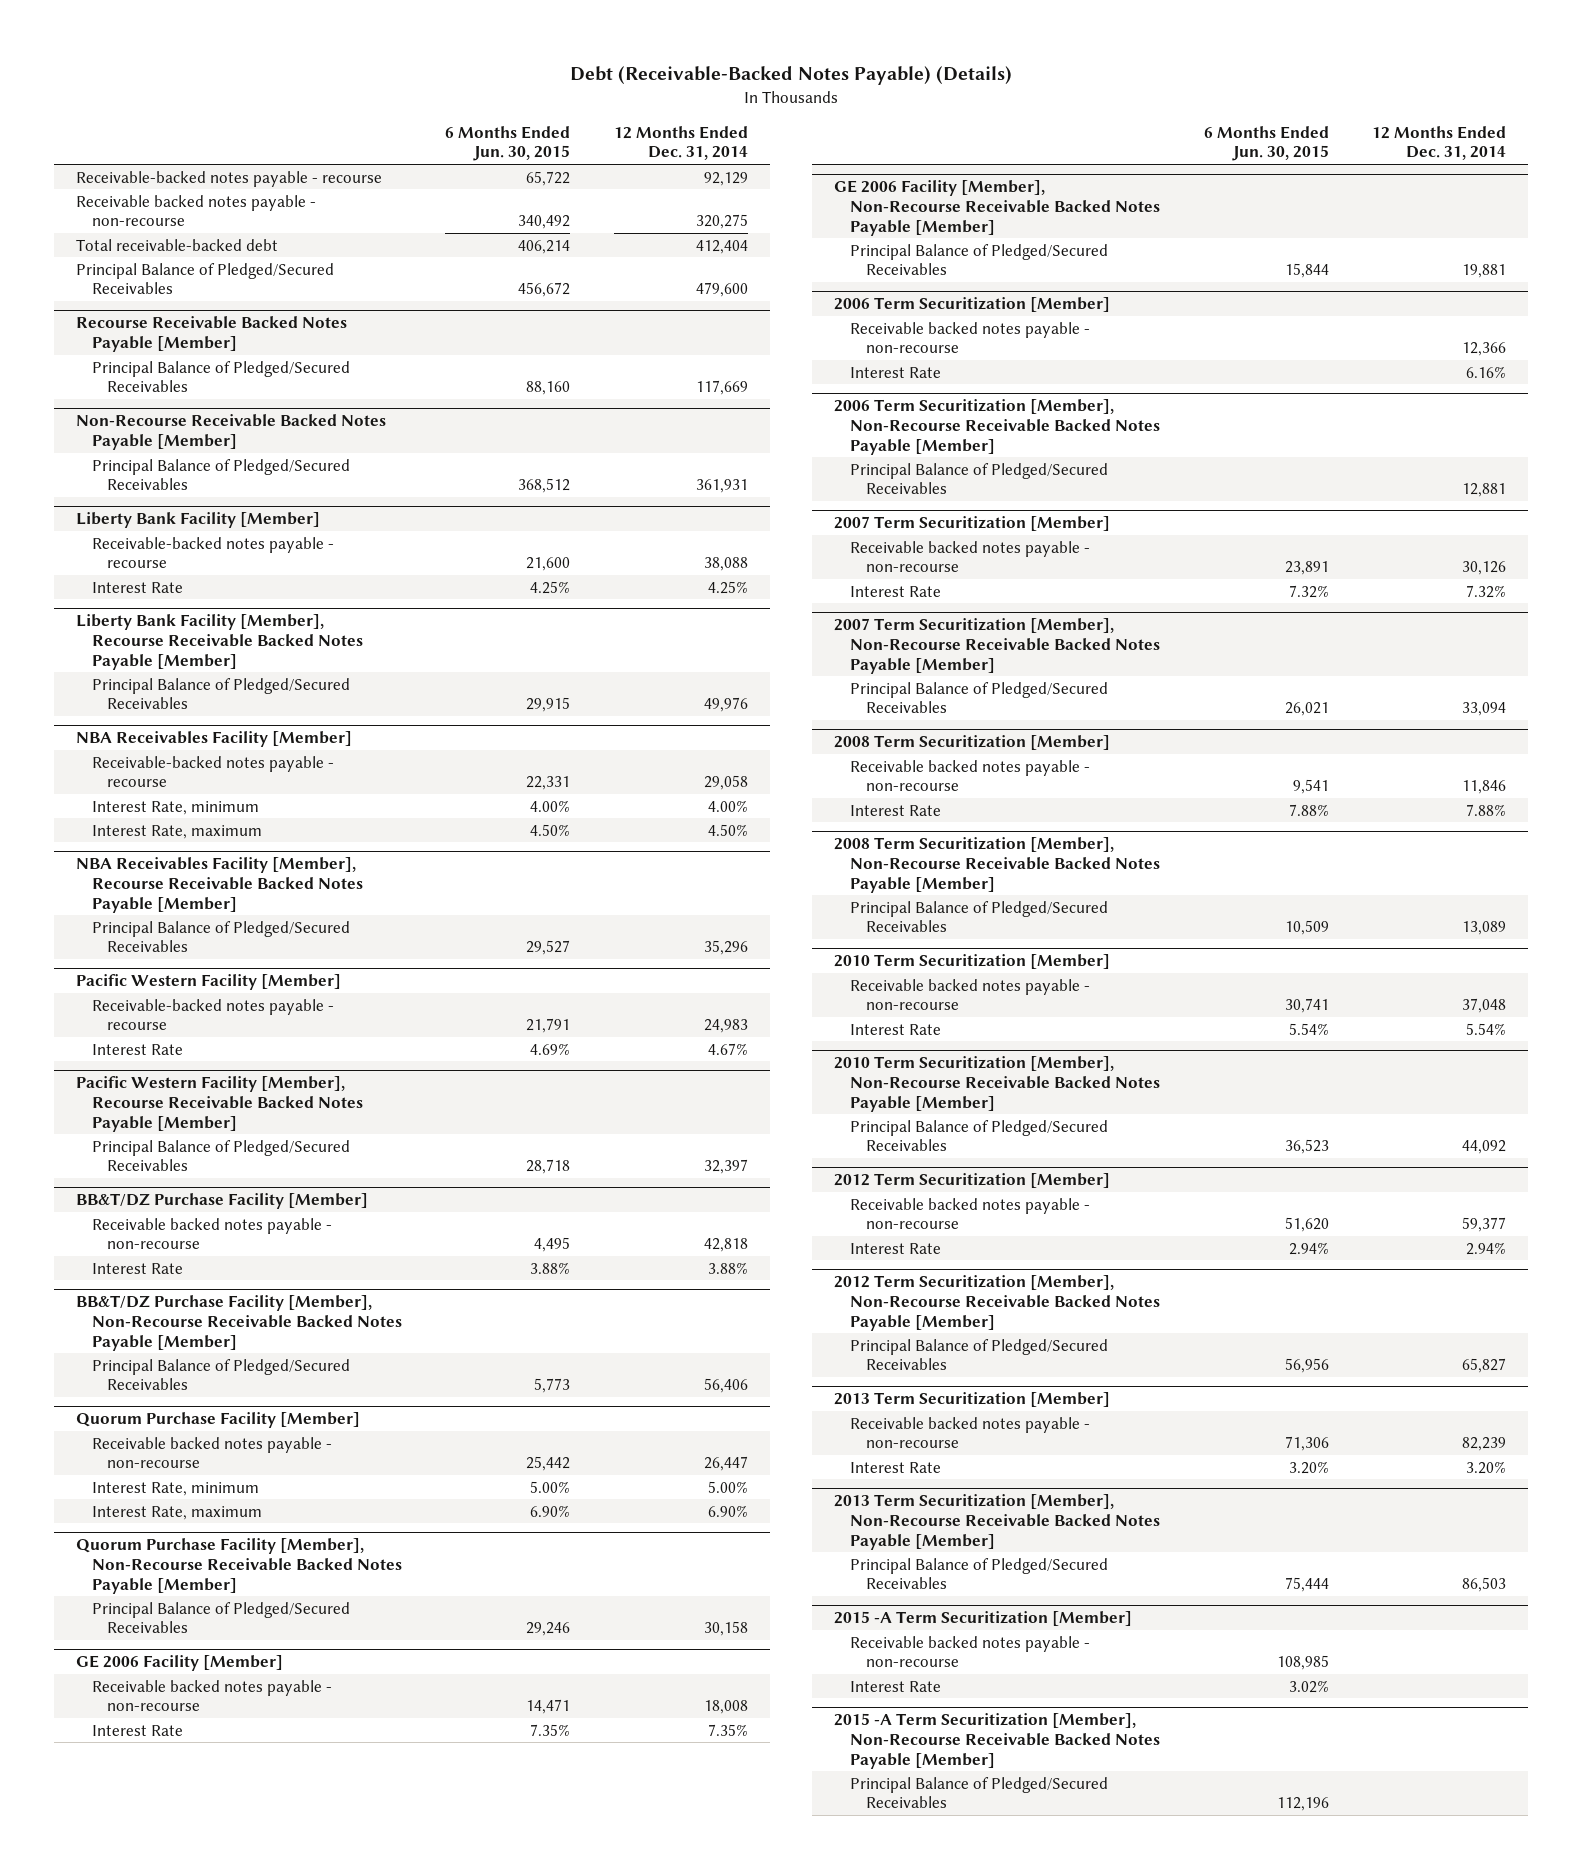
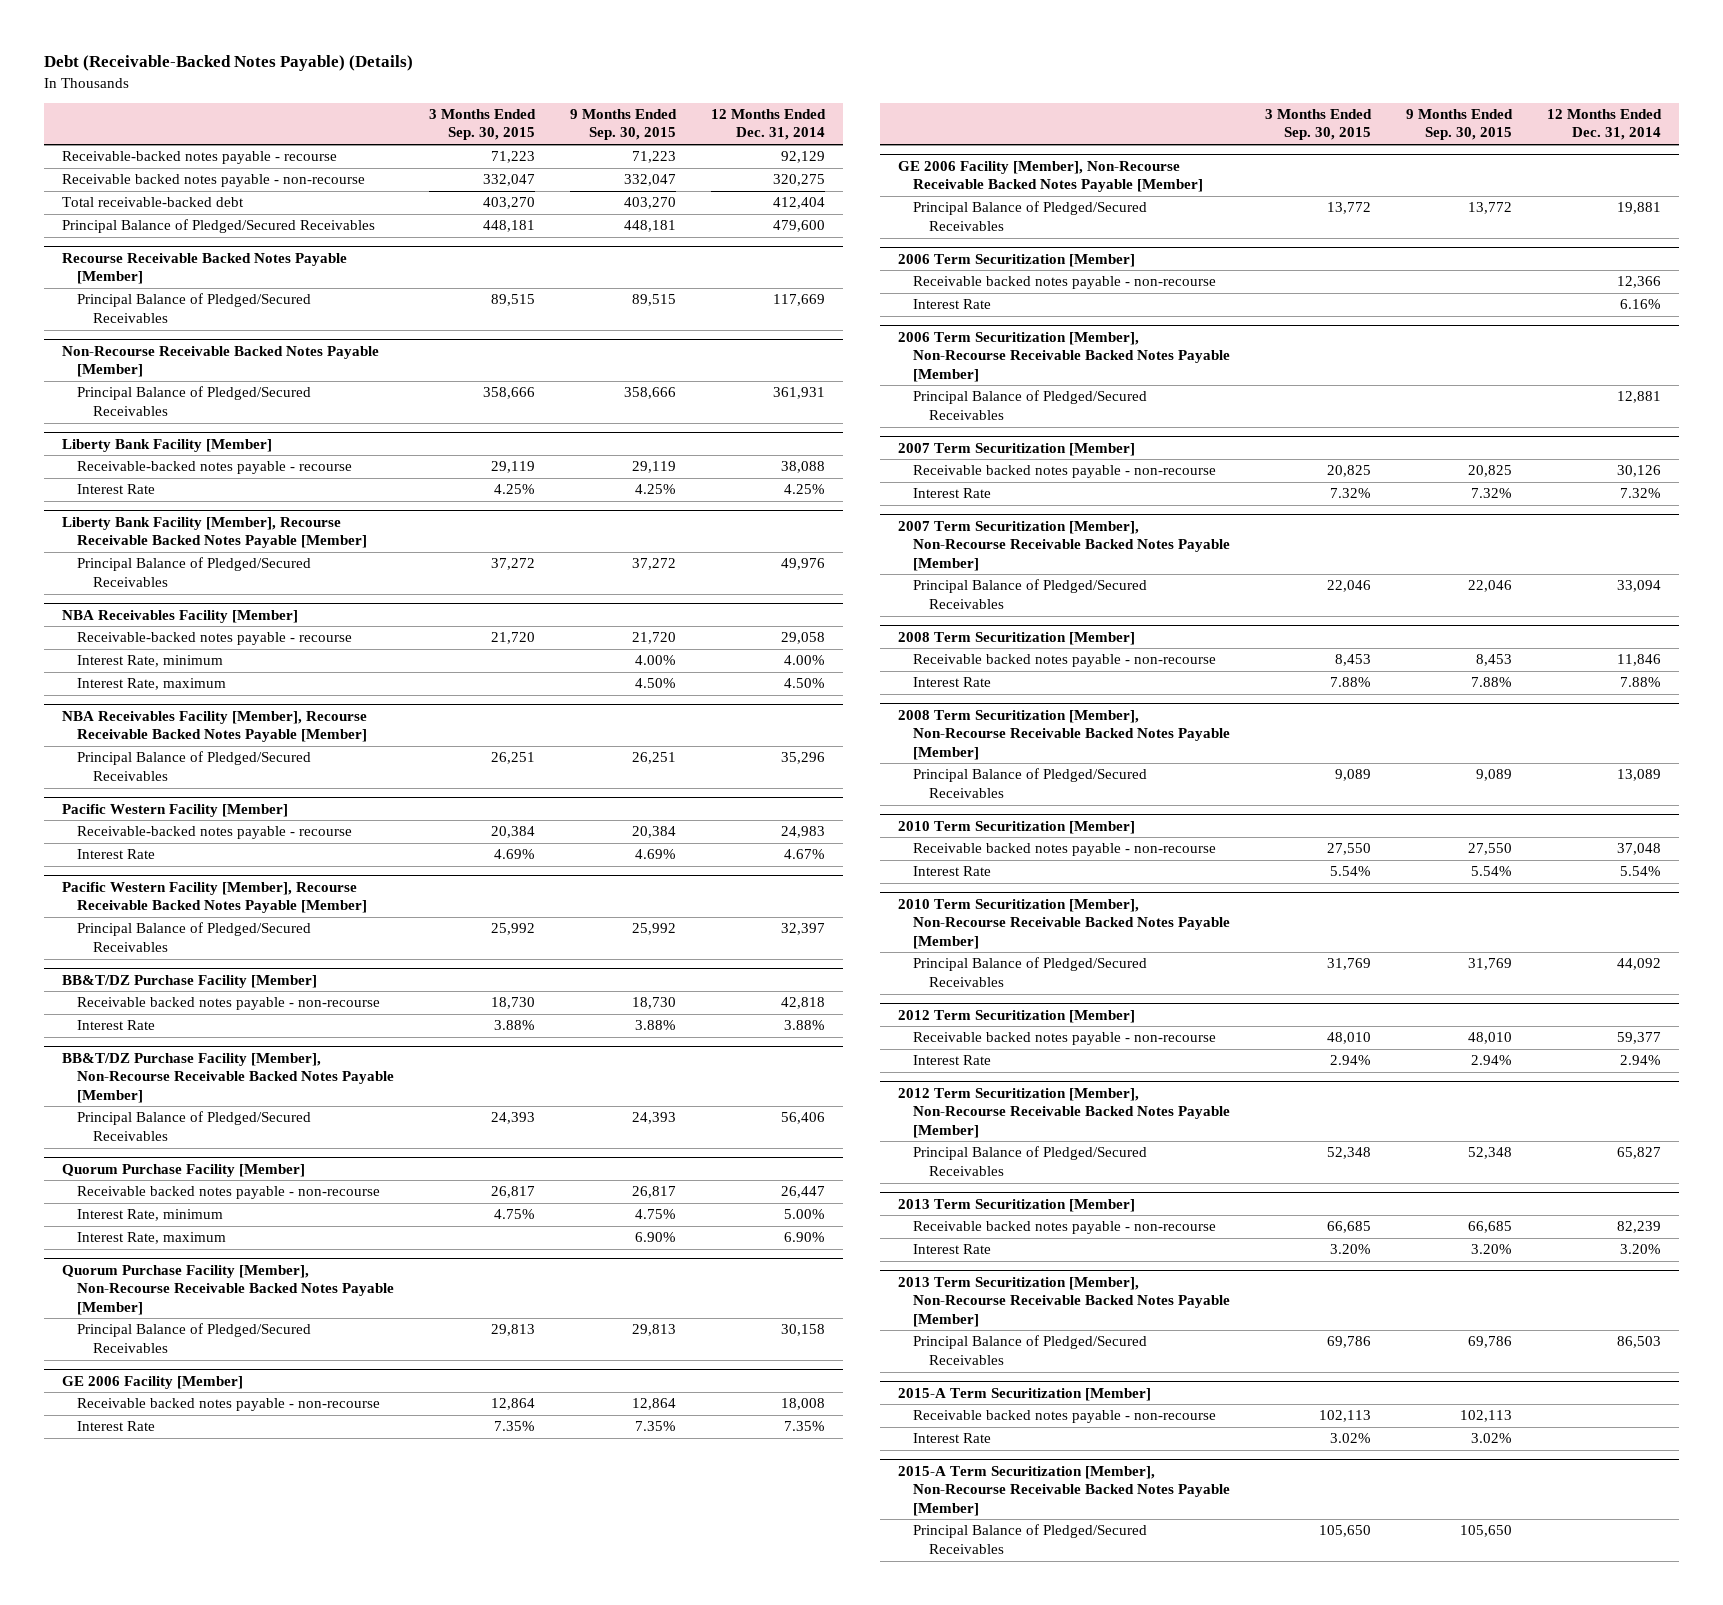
[445,125,571,162] 6 Months Ended Jun. 30, 2015 -> none
none -> [429,108,537,141] 3 Months Ended Sep. 30, 2015
none -> [570,108,678,141] 9 Months Ended Sep. 30, 2015
[834,1611,1133,1627] 2015 -A Term Securitization [Member] -> [897,1387,1151,1401] 2015-A Term Securitization [Member]
[834,1713,1160,1769] 2015 -A Term Securitization [Member], Non-Recourse Receivable Backed Notes Payable [Member] -> [897,1465,1231,1516] 2015-A Term Securitization [Member], Non-Recourse Receivable Backed Notes Payable [Member]

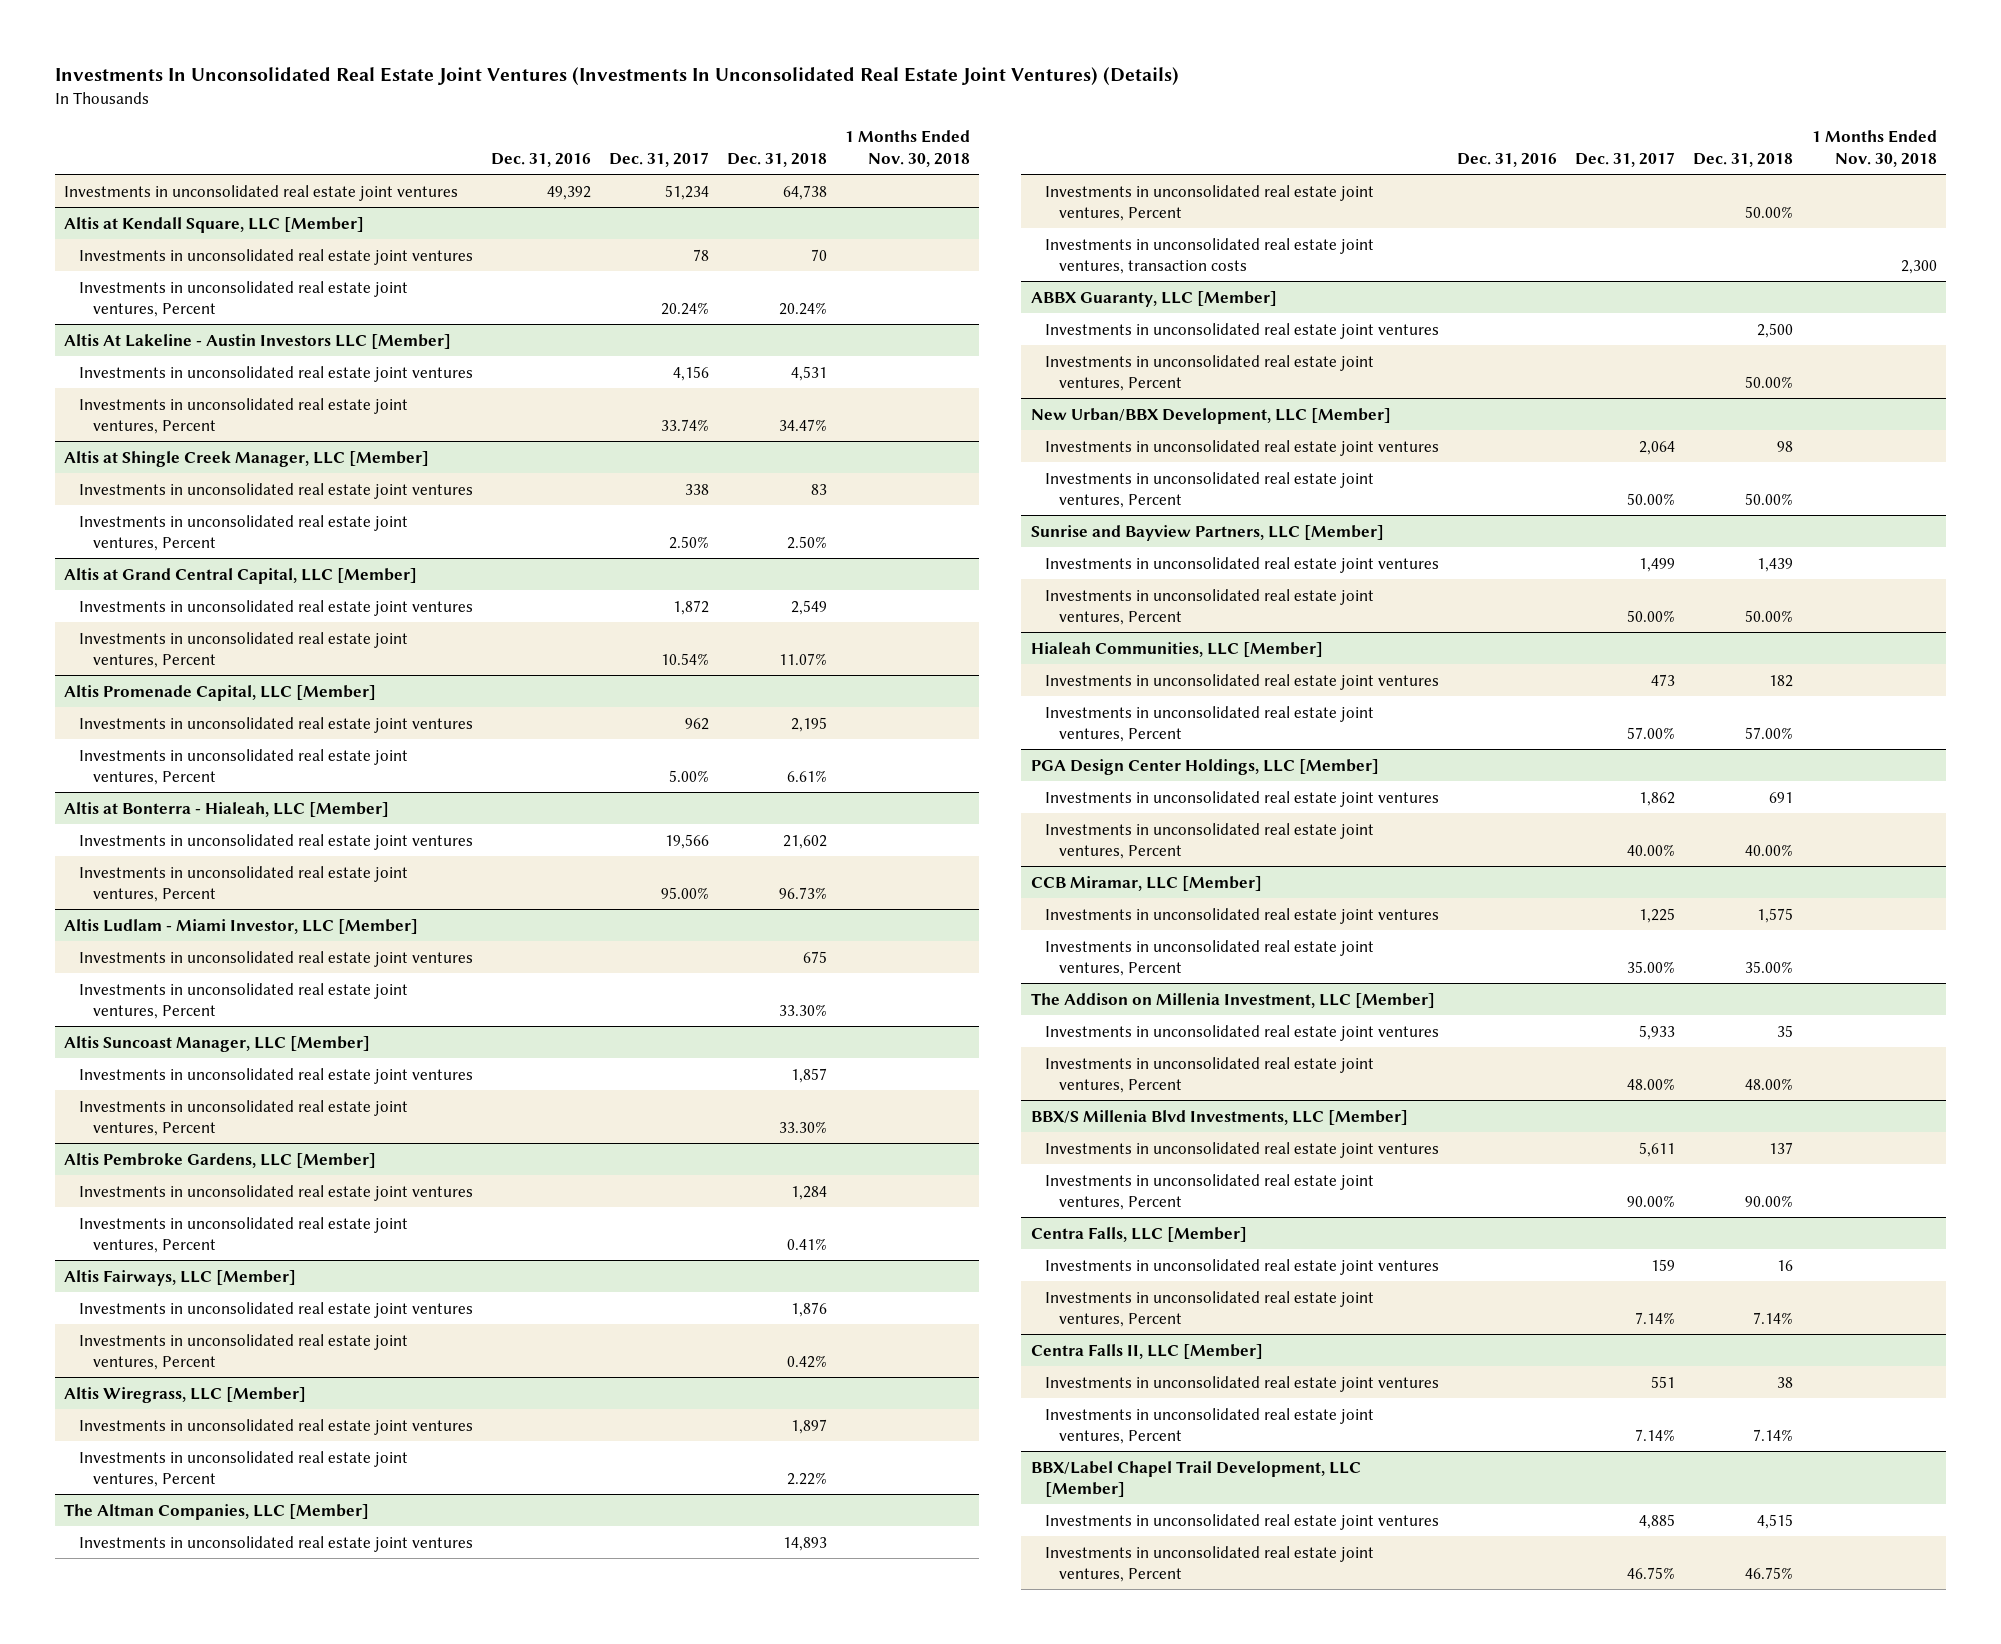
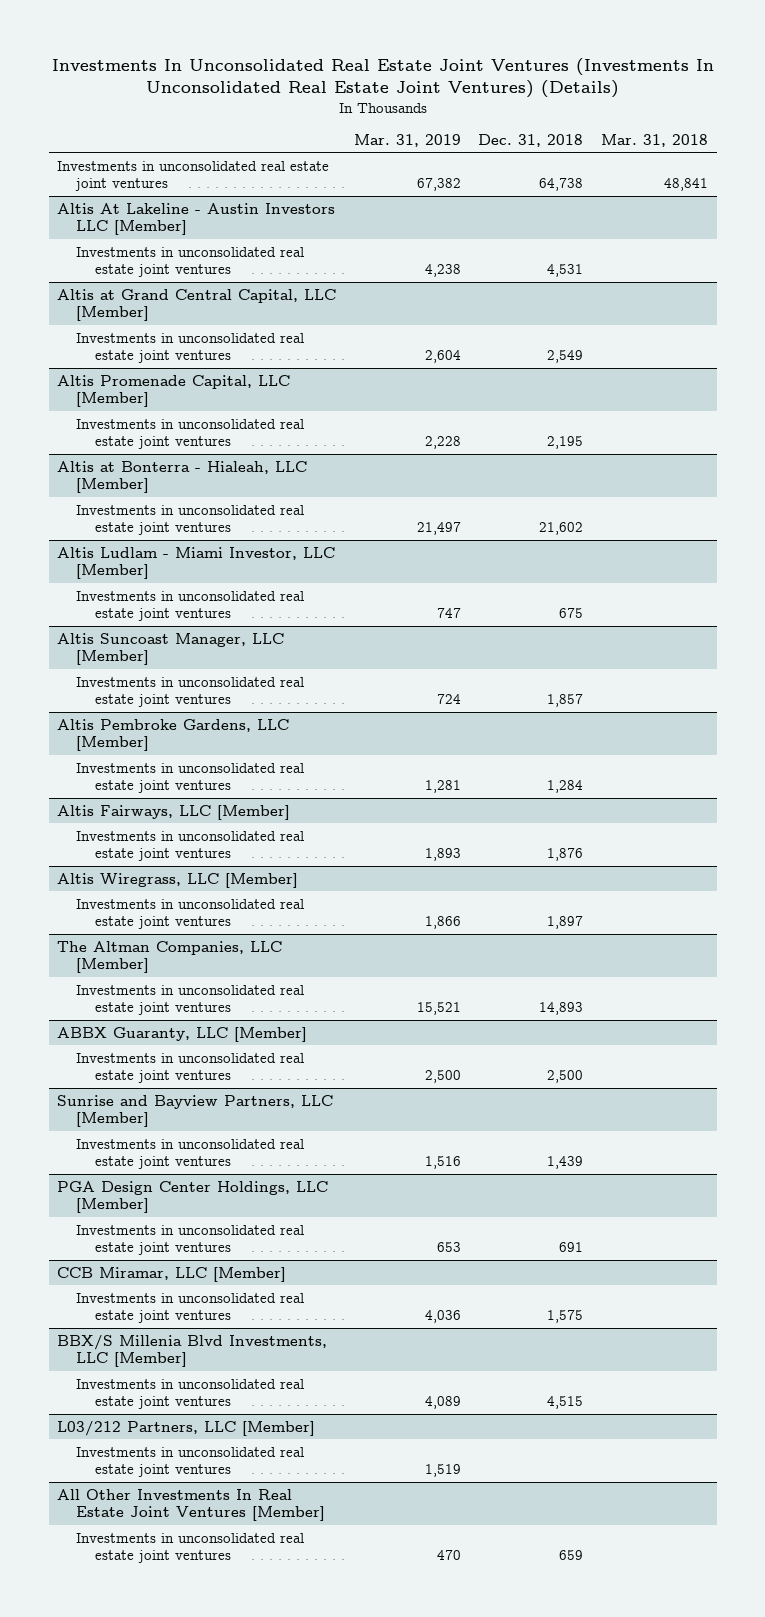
[490,152,591,167] Dec. 31, 2016 -> none
[608,151,709,167] Dec. 31, 2017 -> none
[845,130,971,167] 1 Months Ended Nov. 30, 2018 -> none
none -> [353,133,461,147] Mar. 31, 2019
none -> [600,133,708,147] Mar. 31, 2018
[64,216,365,233] Altis at Kendall Square, LLC [Member] -> none
[78,248,473,265] Investments in unconsolidated real estate joint ventures -> none
[78,280,408,317] Investments in unconsolidated real estate joint ventures, Percent -> none
[78,397,408,434] Investments in unconsolidated real estate joint ventures, Percent -> none
[64,450,430,467] Altis at Shingle Creek Manager, LLC [Member] -> none
[78,482,473,499] Investments in unconsolidated real estate joint ventures -> none
[78,514,408,551] Investments in unconsolidated real estate joint ventures, Percent -> none
[78,631,408,668] Investments in unconsolidated real estate joint ventures, Percent -> none
[78,748,408,785] Investments in unconsolidated real estate joint ventures, Percent -> none
[78,865,408,902] Investments in unconsolidated real estate joint ventures, Percent -> none
[78,982,408,1019] Investments in unconsolidated real estate joint ventures, Percent -> none
[78,1099,408,1136] Investments in unconsolidated real estate joint ventures, Percent -> none
[78,1216,408,1253] Investments in unconsolidated real estate joint ventures, Percent -> none
[78,1333,408,1370] Investments in unconsolidated real estate joint ventures, Percent -> none
[78,1450,408,1487] Investments in unconsolidated real estate joint ventures, Percent -> none
[1044,184,1374,221] Investments in unconsolidated real estate joint ventures, Percent -> none
[1044,237,1374,274] Investments in unconsolidated real estate joint ventures, transaction costs -> none
[1044,354,1374,391] Investments in unconsolidated real estate joint ventures, Percent -> none
[1030,407,1391,424] New Urban/BBX Development, LLC [Member] -> none
[1044,439,1439,456] Investments in unconsolidated real estate joint ventures -> none
[1044,471,1374,508] Investments in unconsolidated real estate joint ventures, Percent -> none
[1044,588,1374,625] Investments in unconsolidated real estate joint ventures, Percent -> none
[1030,641,1323,657] Hialeah Communities, LLC [Member] -> none
[1044,673,1439,690] Investments in unconsolidated real estate joint ventures -> none
[1044,705,1374,742] Investments in unconsolidated real estate joint ventures, Percent -> none
[1044,822,1374,859] Investments in unconsolidated real estate joint ventures, Percent -> none
[1044,939,1374,976] Investments in unconsolidated real estate joint ventures, Percent -> none
[1030,992,1435,1008] The Addison on Millenia Investment, LLC [Member] -> none
[1044,1024,1439,1041] Investments in unconsolidated real estate joint ventures -> none
[1044,1056,1374,1093] Investments in unconsolidated real estate joint ventures, Percent -> none
[1044,1141,1439,1158] Investments in unconsolidated real estate joint ventures -> none
[1044,1173,1374,1210] Investments in unconsolidated real estate joint ventures, Percent -> none
[1030,1226,1247,1242] Centra Falls, LLC [Member] -> none
[1044,1258,1439,1275] Investments in unconsolidated real estate joint ventures -> none
[1044,1290,1374,1327] Investments in unconsolidated real estate joint ventures, Percent -> none
[1030,1343,1263,1359] Centra Falls II, LLC [Member] -> none
[1044,1375,1439,1392] Investments in unconsolidated real estate joint ventures -> none
[1044,1407,1374,1444] Investments in unconsolidated real estate joint ventures, Percent -> none
[1030,1460,1361,1497] BBX/Label Chapel Trail Development, LLC [Member] -> none
none -> [57,1420,316,1436] L03/212 Partners, LLC [Member]
none -> [76,1446,305,1477] Investments in unconsolidated real estate joint ventures
none -> [57,1488,326,1521] All Other Investments In Real Estate Joint Ventures [Member]
[1044,1545,1374,1582] Investments in unconsolidated real estate joint ventures, Percent -> [76,1532,305,1563] Investments in unconsolidated real estate joint ventures
[1745,1566,1794,1579] 46.75% -> [559,1549,584,1560] 659

